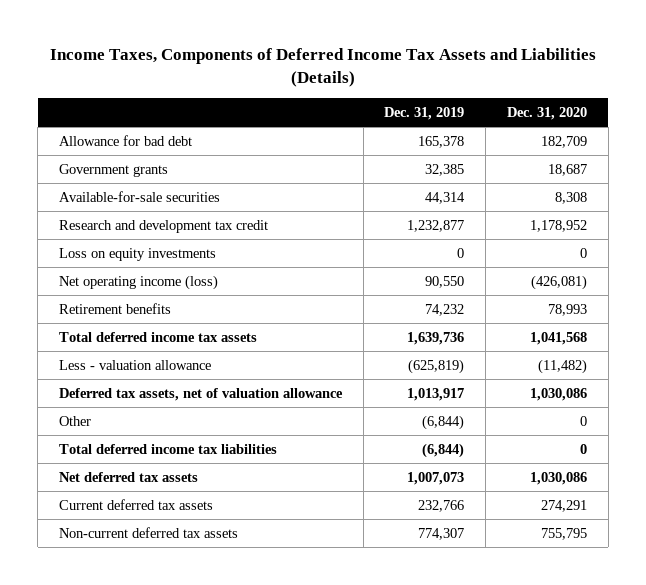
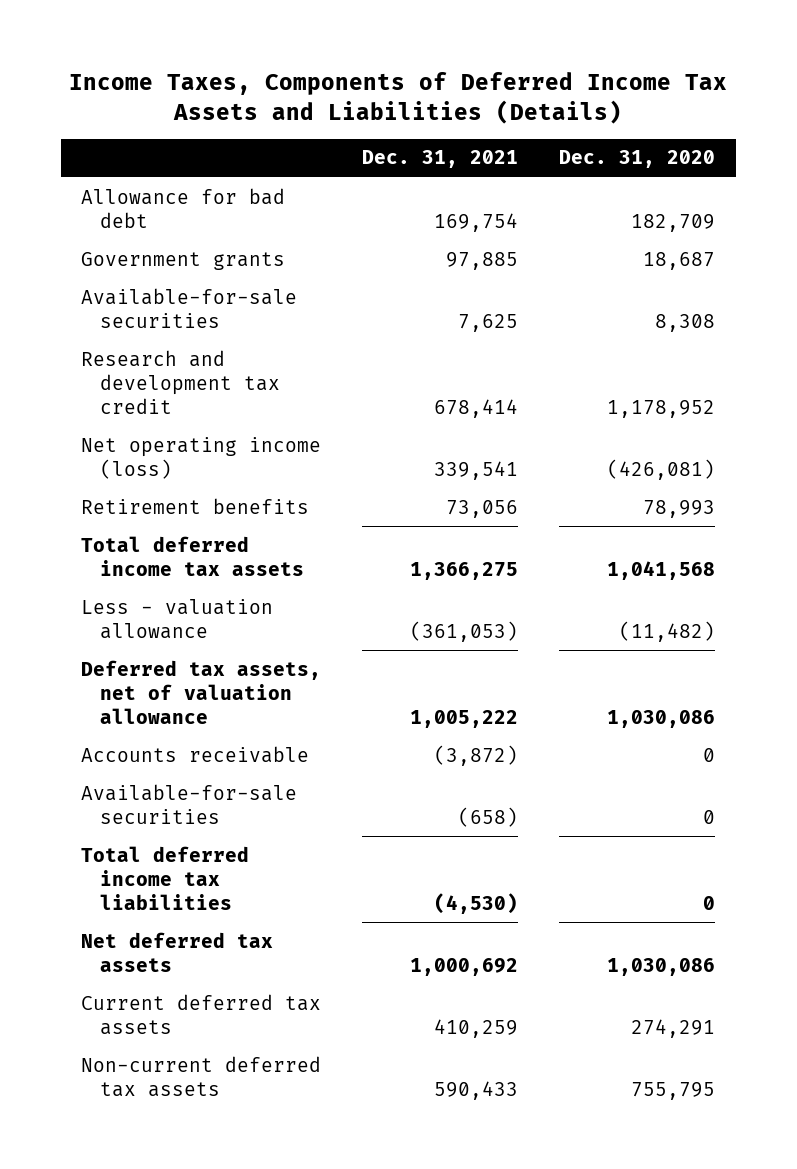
[384,106,465,120] Dec. 31, 2019 -> none
none -> [362,150,519,169] Dec. 31, 2021
[58,247,216,261] Loss on equity investments -> none
[58,415,91,426] Other -> none
none -> [81,745,310,763] Accounts receivable
none -> [81,783,298,824] Available-for-sale securities

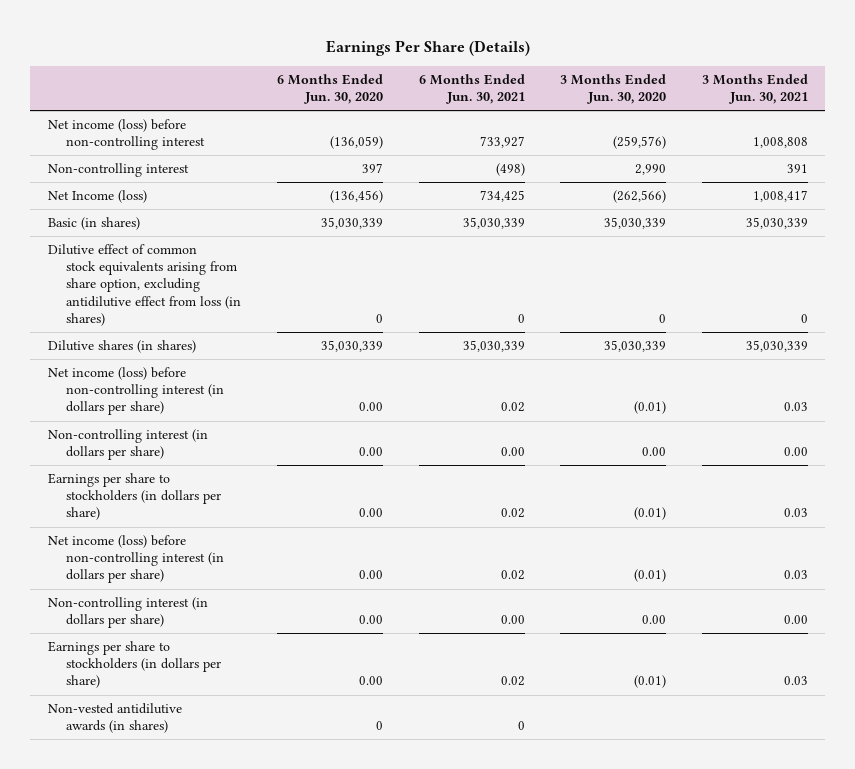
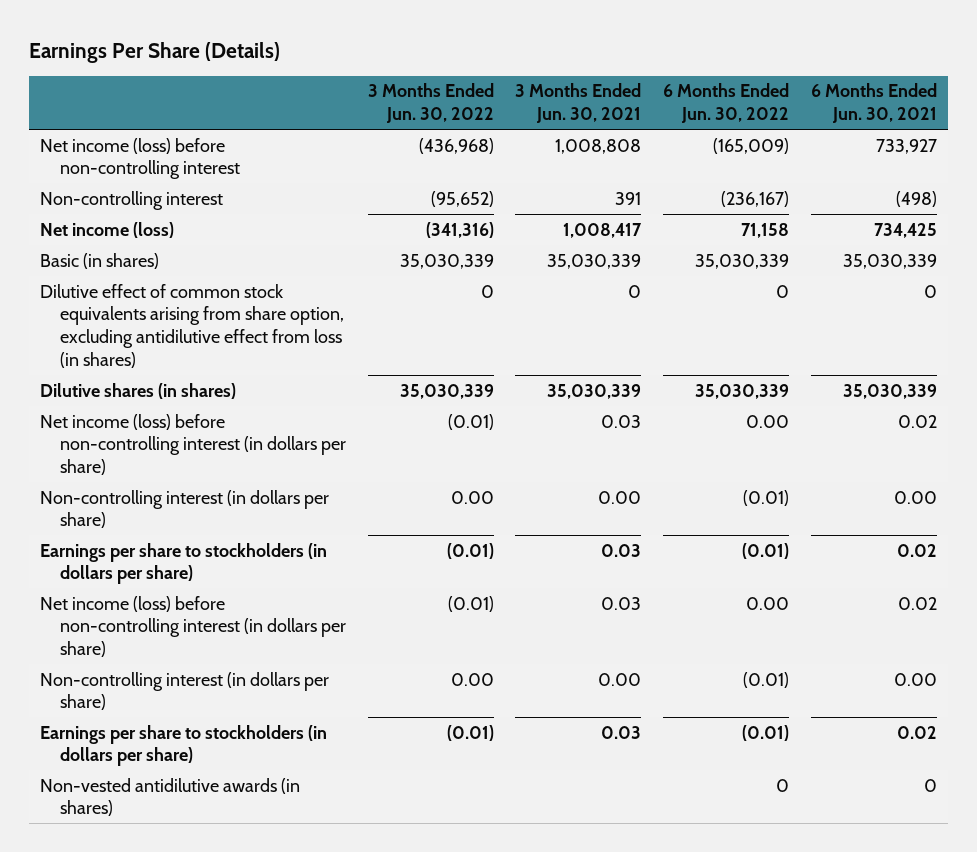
[277,74,384,105] 6 Months Ended Jun. 30, 2020 -> none
[560,74,667,105] 3 Months Ended Jun. 30, 2020 -> none
none -> [367,83,494,124] 3 Months Ended Jun. 30, 2022
none -> [663,83,790,124] 6 Months Ended Jun. 30, 2022
[47,190,147,204] Net Income (loss) -> [40,221,175,238] Net income (loss)

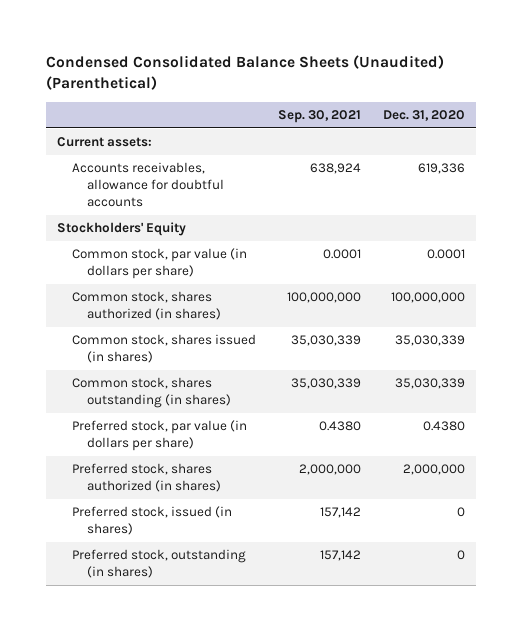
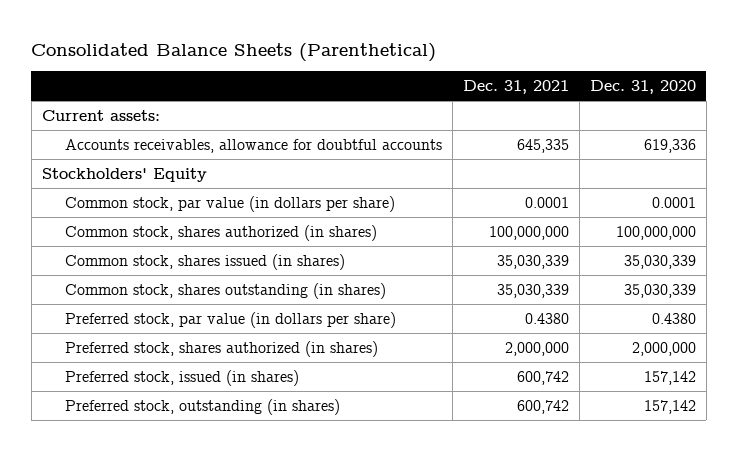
[45,55,444,91] Condensed Consolidated Balance Sheets (Unaudited) (Parenthetical) -> [31,42,437,62] Consolidated Balance Sheets (Parenthetical)
[277,110,361,124] Sep. 30, 2021 -> none
none -> [462,80,569,95] Dec. 31, 2021
[457,507,466,518] 0 -> [643,370,696,385] 157,142
[457,550,466,561] 0 -> [643,399,696,414] 157,142

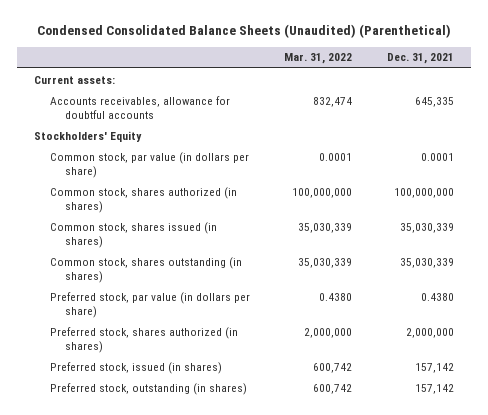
[31,42,437,62] Consolidated Balance Sheets (Parenthetical) -> [37,23,452,38] Condensed Consolidated Balance Sheets (Unaudited) (Parenthetical)
[589,80,696,95] Dec. 31, 2020 -> none
none -> [284,53,353,65] Mar. 31, 2022
[516,370,569,385] 600,742 -> [414,362,454,373] 157,142
[516,399,569,414] 600,742 -> [414,383,454,394] 157,142

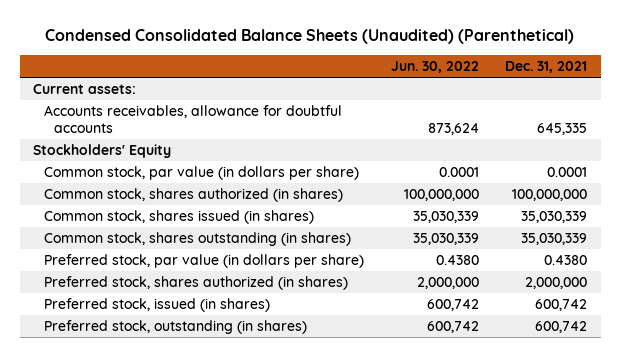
[284,53,353,65] Mar. 31, 2022 -> none
none -> [390,61,479,74] Jun. 30, 2022
[414,362,454,373] 157,142 -> [535,298,588,311] 600,742
[414,383,454,394] 157,142 -> [535,320,588,333] 600,742

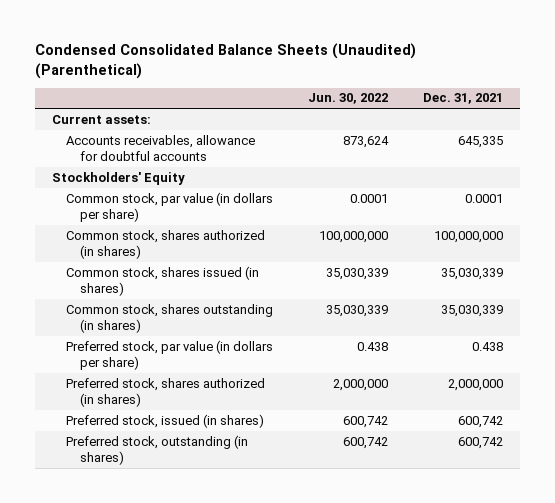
[435,254,479,265] 0.4380 -> [357,341,389,351] 0.438
[544,254,588,265] 0.4380 -> [471,341,503,351] 0.438

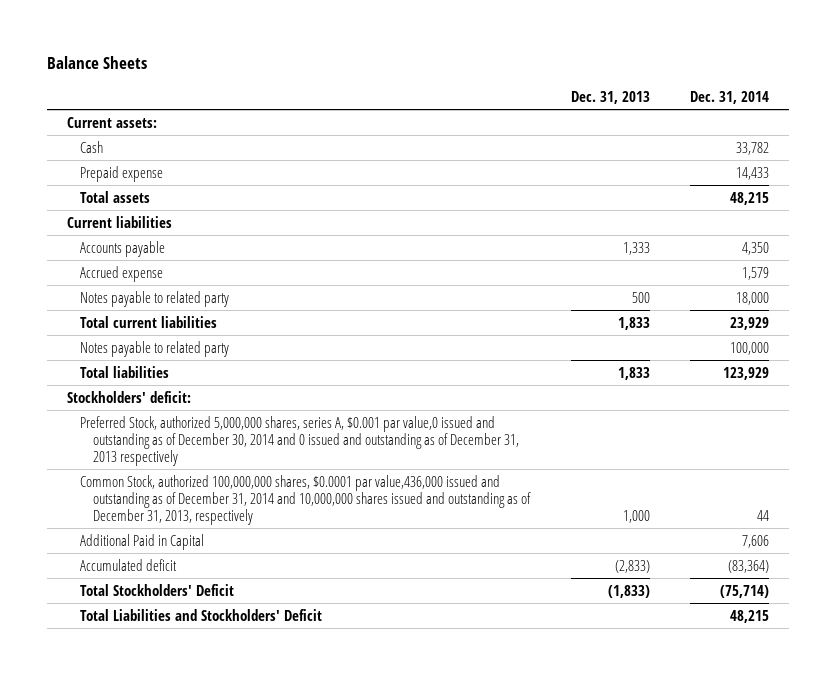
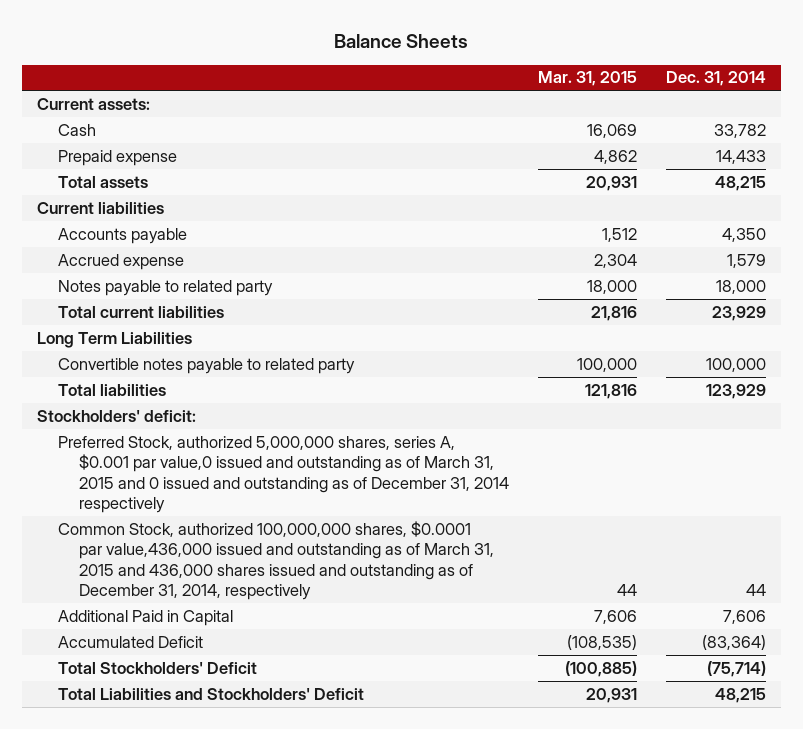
[570,90,650,104] Dec. 31, 2013 -> none
none -> [538,71,638,87] Mar. 31, 2015
none -> [36,331,192,348] Long Term Liabilities
[79,340,229,357] Notes payable to related party -> [57,357,355,374] Convertible notes payable to related party
[79,415,520,467] Preferred Stock, authorized 5,000,000 shares, series A, $0.001 par value,0 issued and outstanding as of December 30, 2014 and 0 issued and outstanding as of December 31, 2013 respectively -> [57,435,509,514] Preferred Stock, authorized 5,000,000 shares, series A, $0.001 par value,0 issued and outstanding as of March 31, 2015 and 0 issued and outstanding as of December 31, 2014 respectively
[79,474,532,526] Common Stock, authorized 100,000,000 shares, $0.0001 par value,436,000 issued and outstanding as of December 31, 2014 and 10,000,000 shares issued and outstanding as of December 31, 2013, respectively -> [57,520,494,601] Common Stock, authorized 100,000,000 shares, $0.0001 par value,436,000 issued and outstanding as of March 31, 2015 and 436,000 shares issued and outstanding as of December 31, 2014, respectively
[79,558,177,571] Accumulated deficit -> [57,635,203,648] Accumulated Deficit

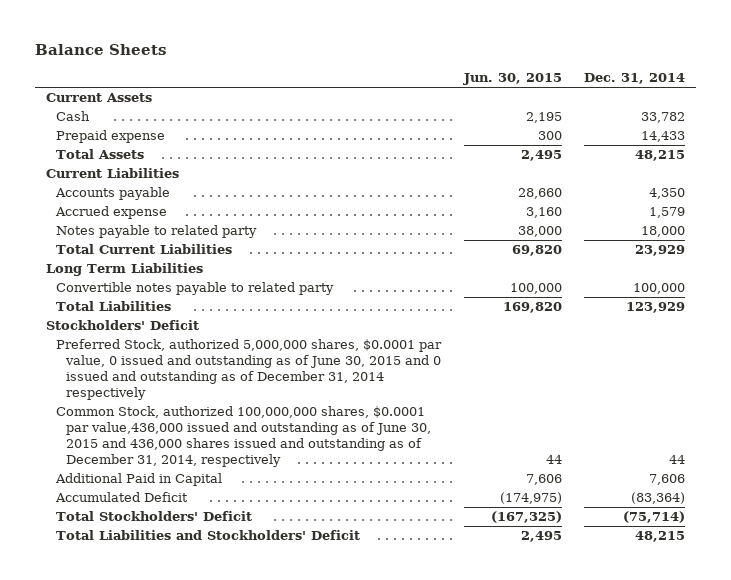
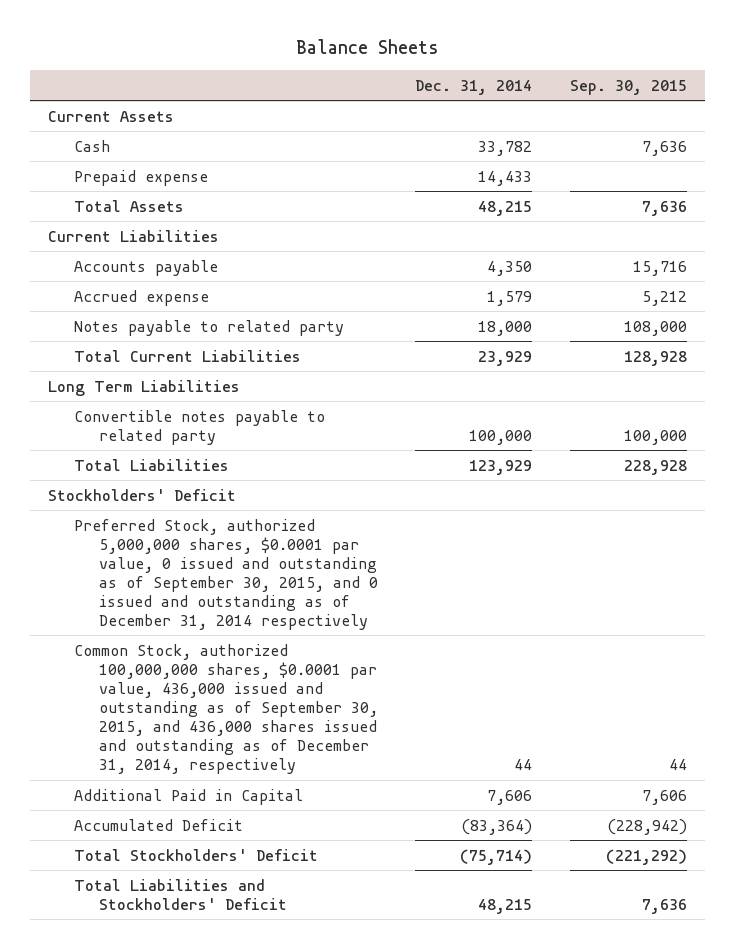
[462,73,562,86] Jun. 30, 2015 -> none
none -> [569,79,687,95] Sep. 30, 2015
[56,339,443,400] Preferred Stock, authorized 5,000,000 shares, $0.0001 par value, 0 issued and outstanding as of June 30, 2015 and 0 issued and outstanding as of December 31, 2014 respectively -> [73,518,378,630] Preferred Stock, authorized 5,000,000 shares, $0.0001 par value, 0 issued and outstanding as of September 30, 2015, and 0 issued and outstanding as of December 31, 2014 respectively
[56,406,432,467] Common Stock, authorized 100,000,000 shares, $0.0001 par value,436,000 issued and outstanding as of June 30, 2015 and 436,000 shares issued and outstanding as of December 31, 2014, respectively -> [73,643,378,774] Common Stock, authorized 100,000,000 shares, $0.0001 par value, 436,000 issued and outstanding as of September 30, 2015, and 436,000 shares issued and outstanding as of December 31, 2014, respectively

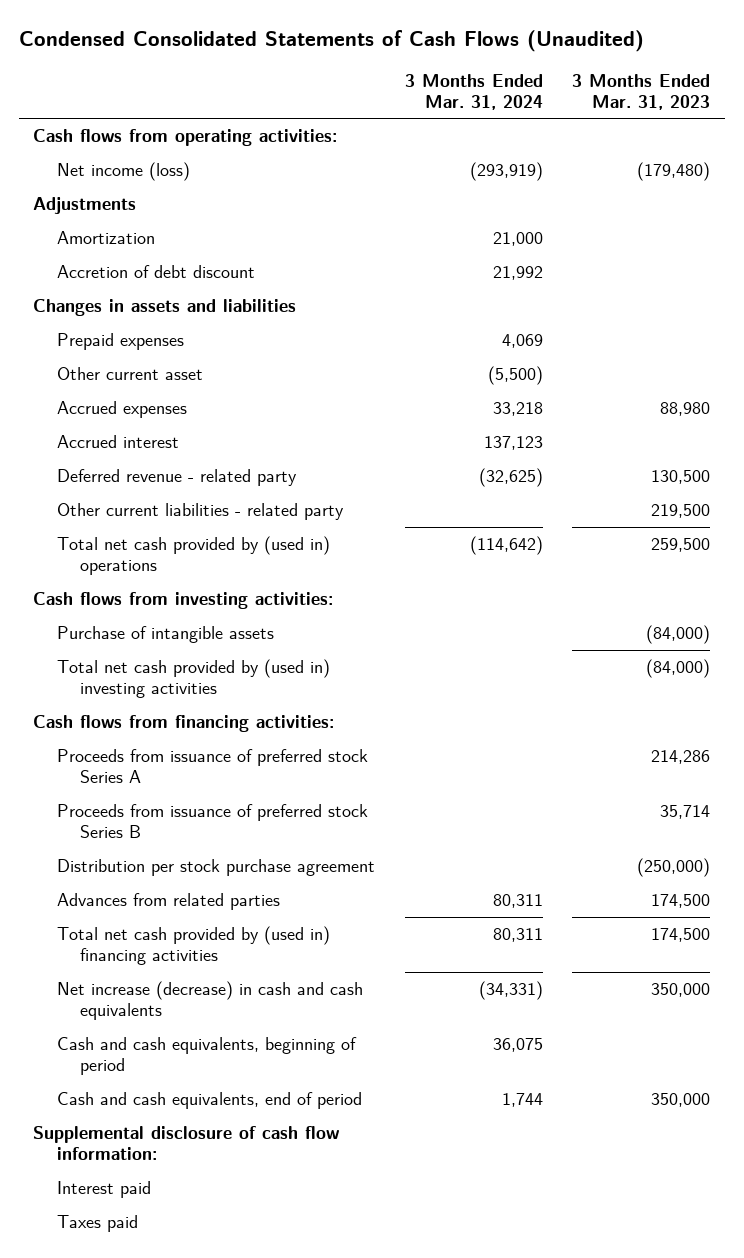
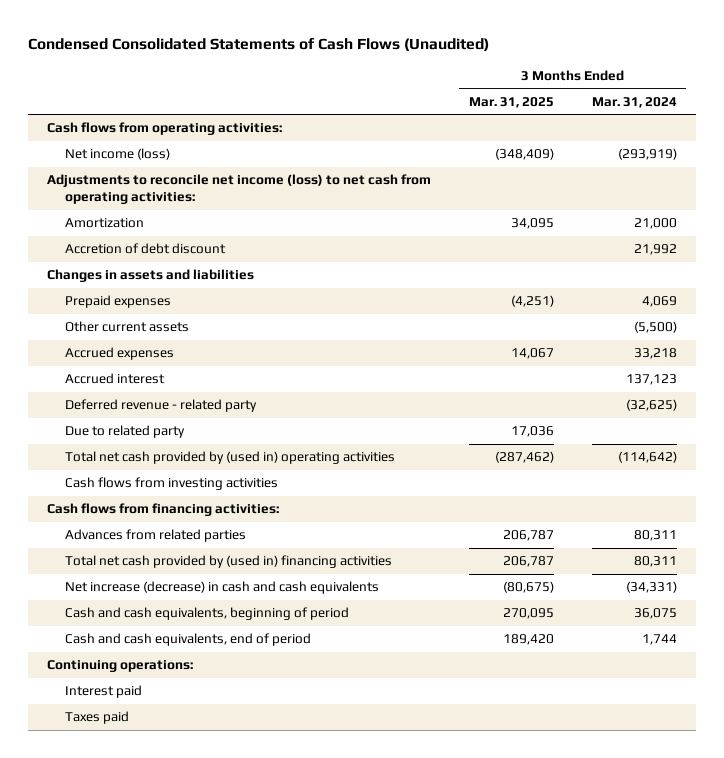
[572,73,711,110] 3 Months Ended Mar. 31, 2023 -> none
none -> [468,96,554,108] Mar. 31, 2025
[33,197,137,215] Adjustments -> [47,174,432,205] Adjustments to reconcile net income (loss) to net cash from operating activities:
[56,367,203,381] Other current asset -> [64,321,189,333] Other current assets
[56,503,344,521] Other current liabilities - related party -> none
[33,592,334,610] Cash flows from investing activities: -> none
[56,626,274,644] Purchase of intangible assets -> none
none -> [64,425,185,439] Due to related party
[56,536,330,575] Total net cash provided by (used in) operations -> [64,451,395,465] Total net cash provided by (used in) operating activities
[56,659,330,698] Total net cash provided by (used in) investing activities -> [64,477,278,491] Cash flows from investing activities
[56,749,368,783] Proceeds from issuance of preferred stock Series A -> none
[56,804,368,838] Proceeds from issuance of preferred stock Series B -> none
[56,859,375,877] Distribution per stock purchase agreement -> none
[33,1126,340,1160] Supplemental disclosure of cash flow information: -> none
none -> [47,660,194,673] Continuing operations:

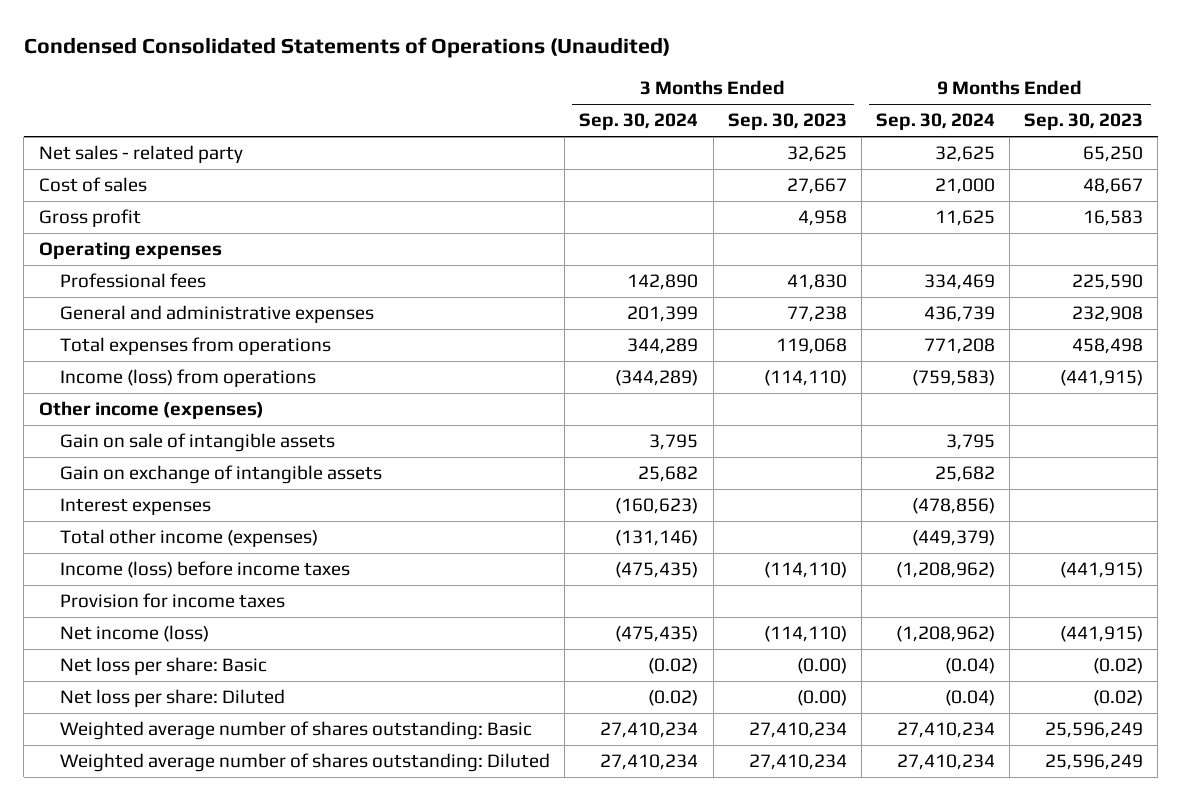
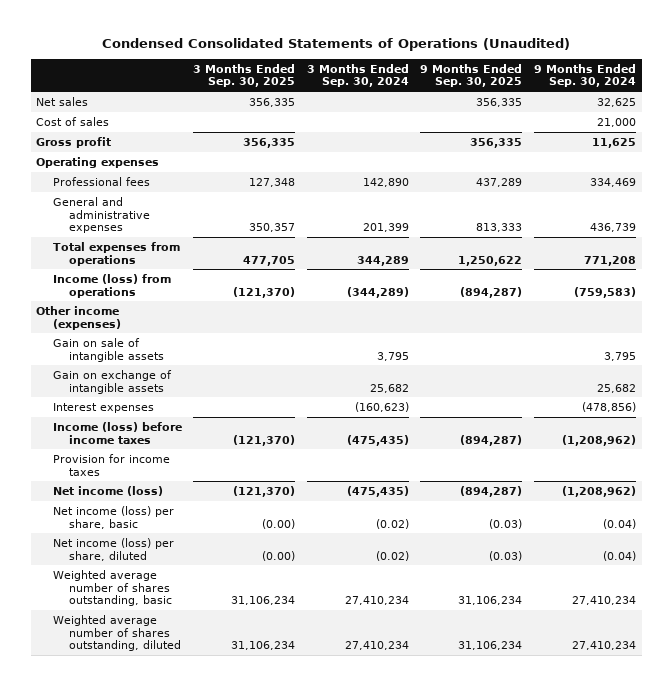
[727,113,847,131] Sep. 30, 2023 -> none
[1024,113,1144,131] Sep. 30, 2023 -> none
none -> [193,63,296,88] 3 Months Ended Sep. 30, 2025
none -> [420,63,523,88] 9 Months Ended Sep. 30, 2025
[38,145,243,164] Net sales - related party -> [36,96,89,106] Net sales
[60,529,319,548] Total other income (expenses) -> none
[60,657,268,676] Net loss per share: Basic -> [52,505,174,529] Net income (loss) per share, basic
[60,689,286,708] Net loss per share: Diluted -> [52,537,174,561] Net income (loss) per share, diluted
[60,721,533,741] Weighted average number of shares outstanding: Basic -> [52,569,172,607] Weighted average number of shares outstanding, basic
[60,753,551,773] Weighted average number of shares outstanding: Diluted -> [52,614,181,652] Weighted average number of shares outstanding, diluted

